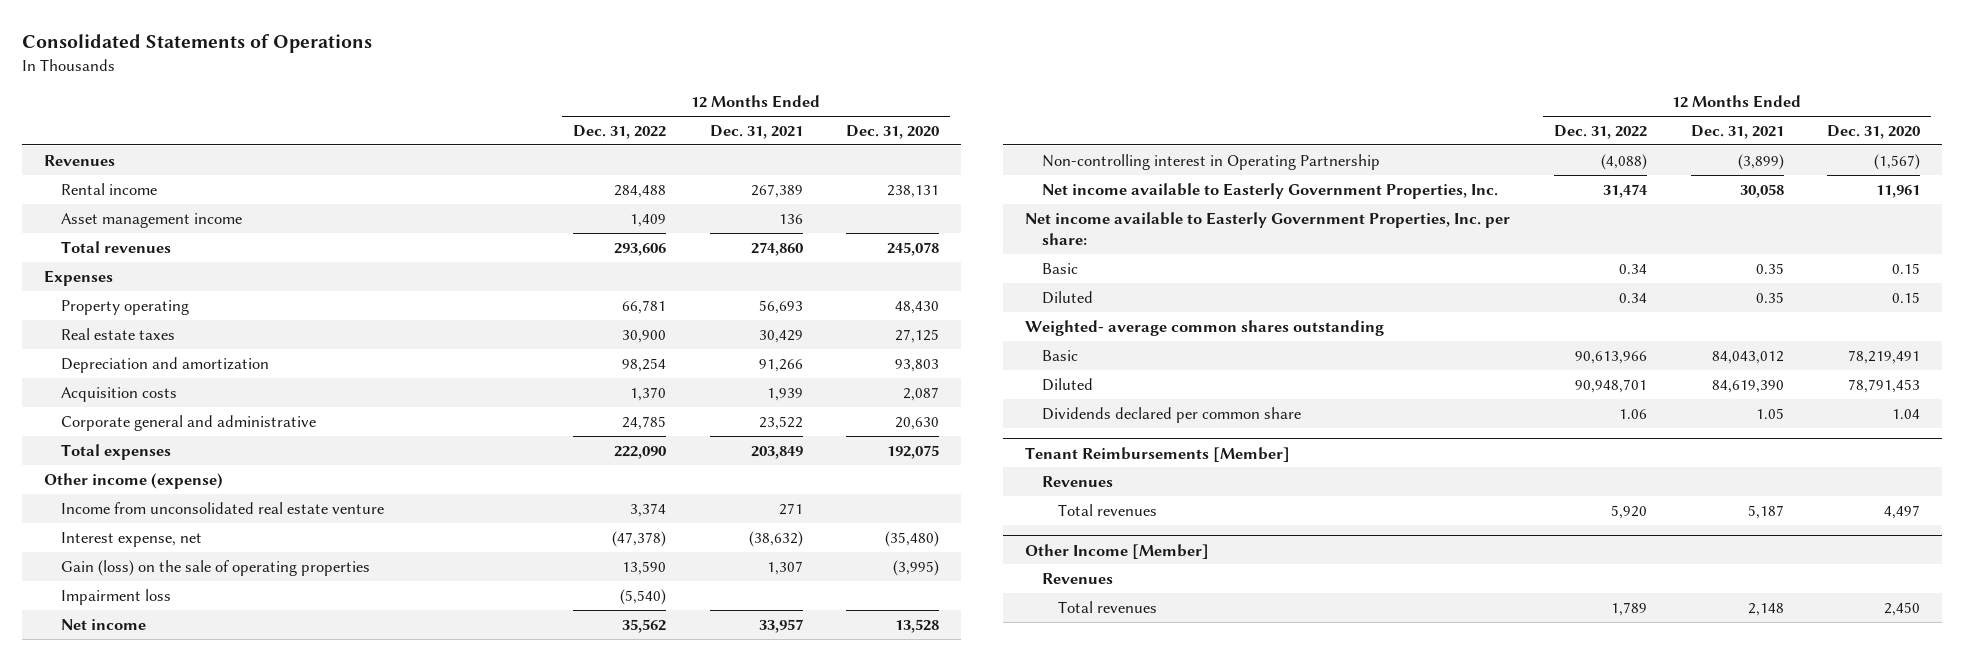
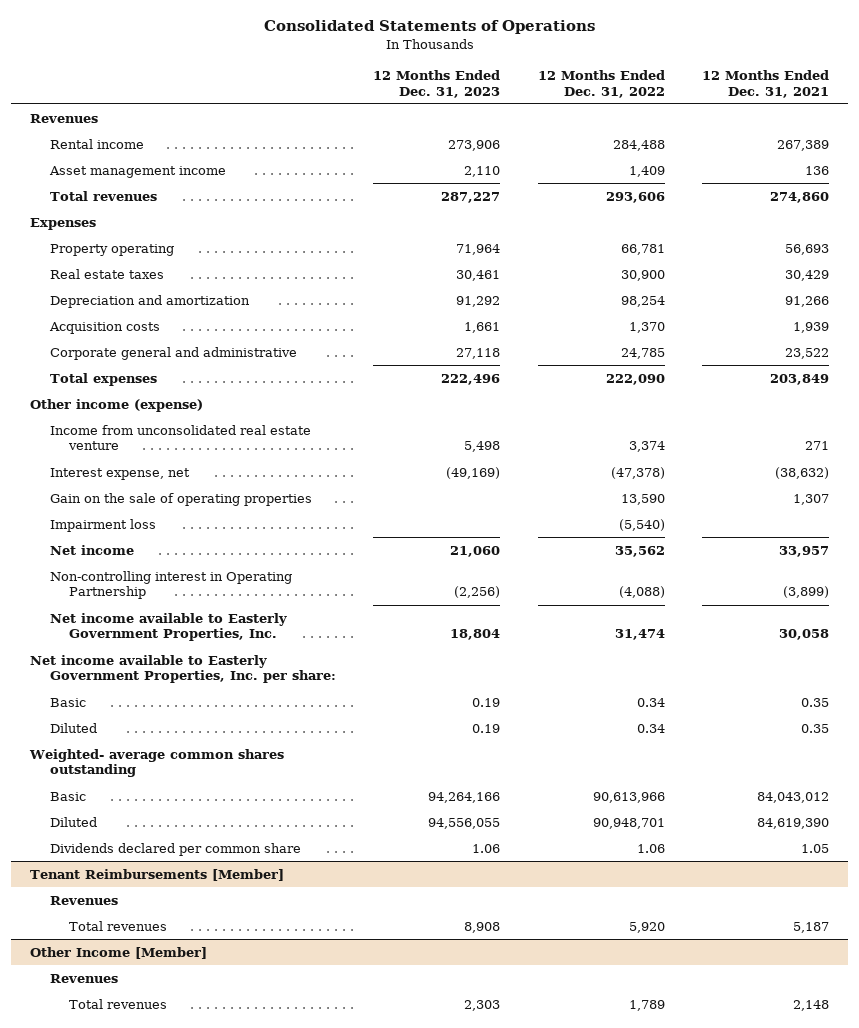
[846,124,940,139] Dec. 31, 2020 -> none
none -> [373,69,501,98] 12 Months Ended Dec. 31, 2023
[60,559,370,576] Gain (loss) on the sale of operating properties -> [49,492,312,506] Gain on the sale of operating properties

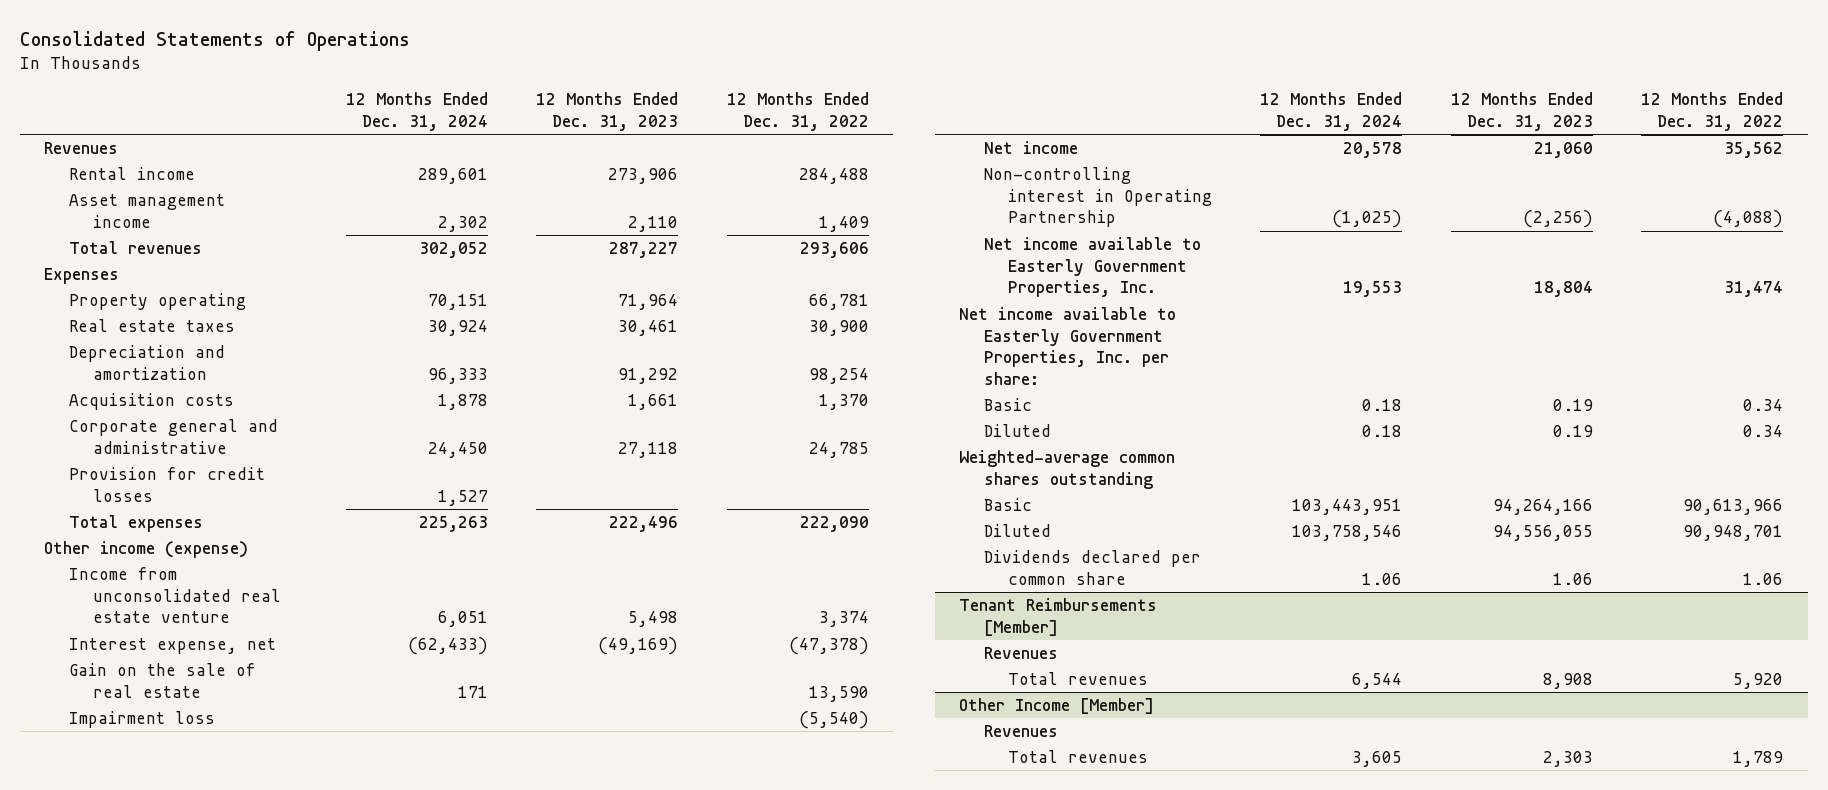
[702,69,830,98] 12 Months Ended Dec. 31, 2021 -> none
none -> [345,92,488,131] 12 Months Ended Dec. 31, 2024
none -> [68,467,265,502] Provision for credit losses
[49,492,312,506] Gain on the sale of operating properties -> [68,663,256,698] Gain on the sale of real estate
[28,748,284,778] Weighted- average common shares outstanding -> [959,450,1176,489] Weighted-average common shares outstanding

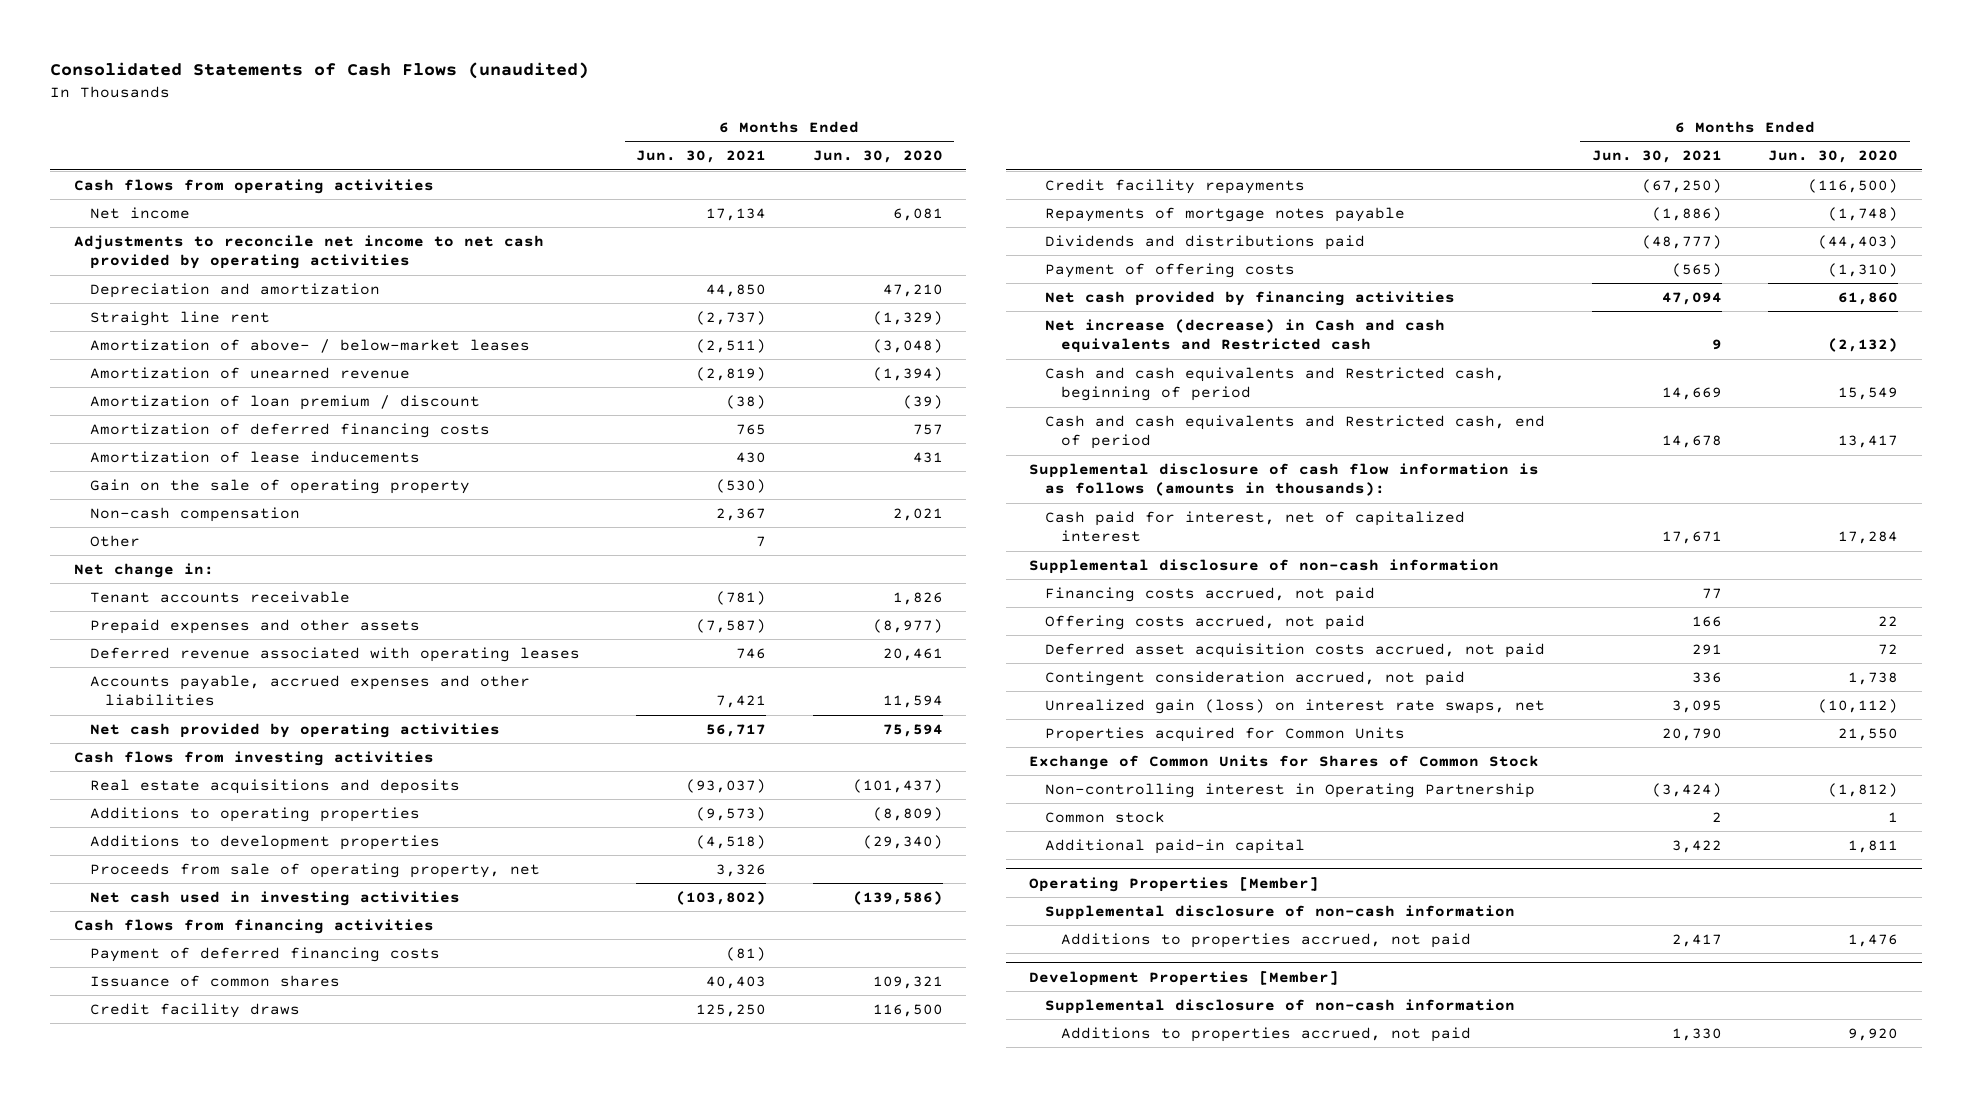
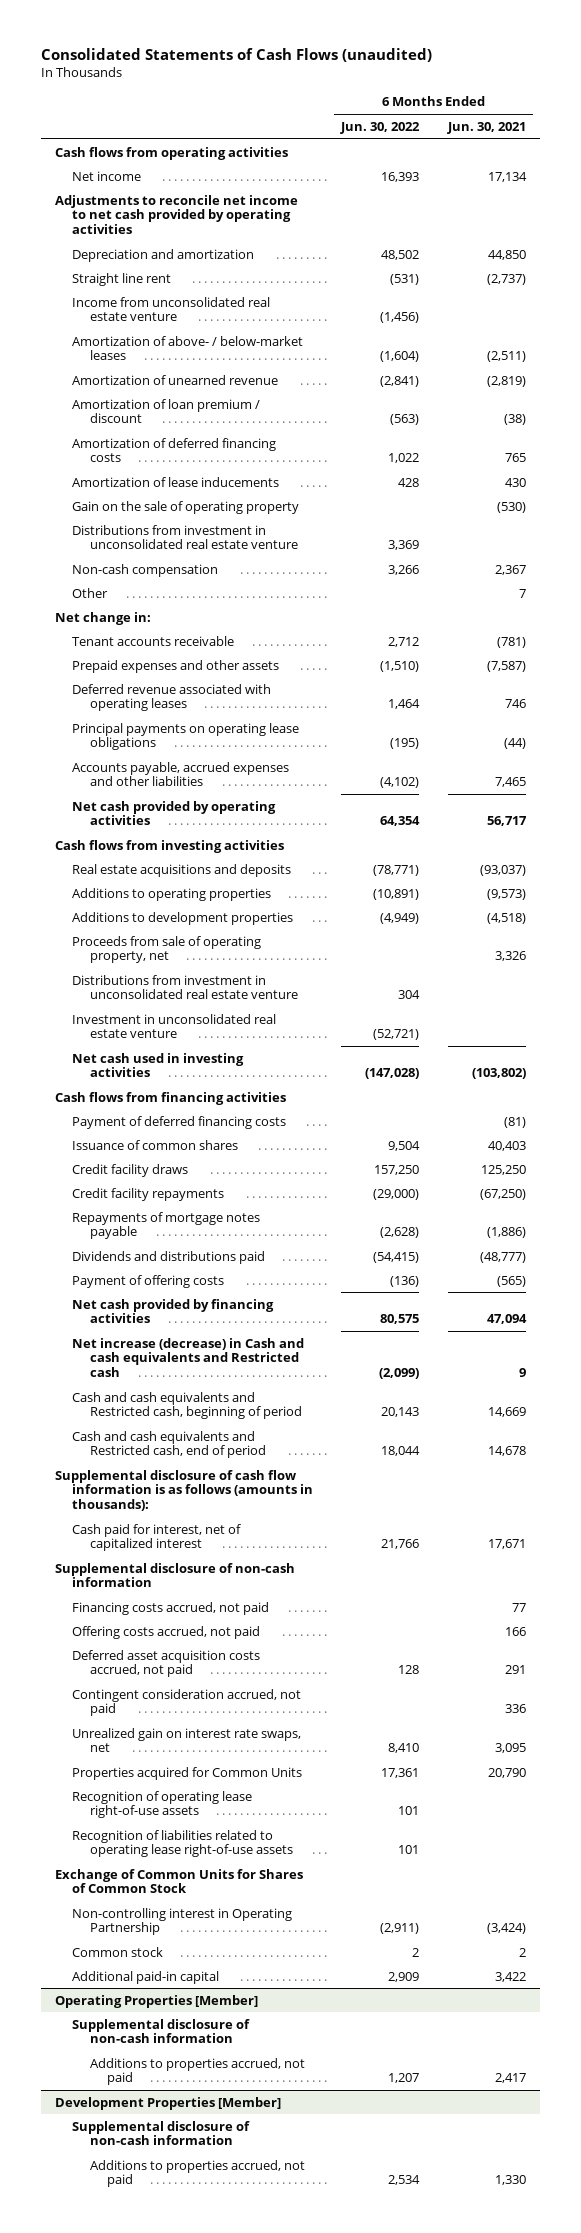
[812,150,943,164] Jun. 30, 2020 -> none
none -> [340,121,421,134] Jun. 30, 2022
none -> [72,296,271,322] Income from unconsolidated real estate venture
none -> [72,524,298,550] Distributions from investment in unconsolidated real estate venture
none -> [72,722,300,751] Principal payments on operating lease obligations
[716,695,767,709] 7,421 -> [494,777,526,788] 7,465
none -> [72,974,298,1000] Distributions from investment in unconsolidated real estate venture
none -> [72,1013,277,1039] Investment in unconsolidated real estate venture
[1045,698,1546,714] Unrealized gain (loss) on interest rate swaps, net -> [72,1727,302,1753] Unrealized gain on interest rate swaps, net
none -> [72,1790,253,1819] Recognition of operating lease right-of-use assets
none -> [72,1829,293,1858] Recognition of liabilities related to operating lease right-of-use assets

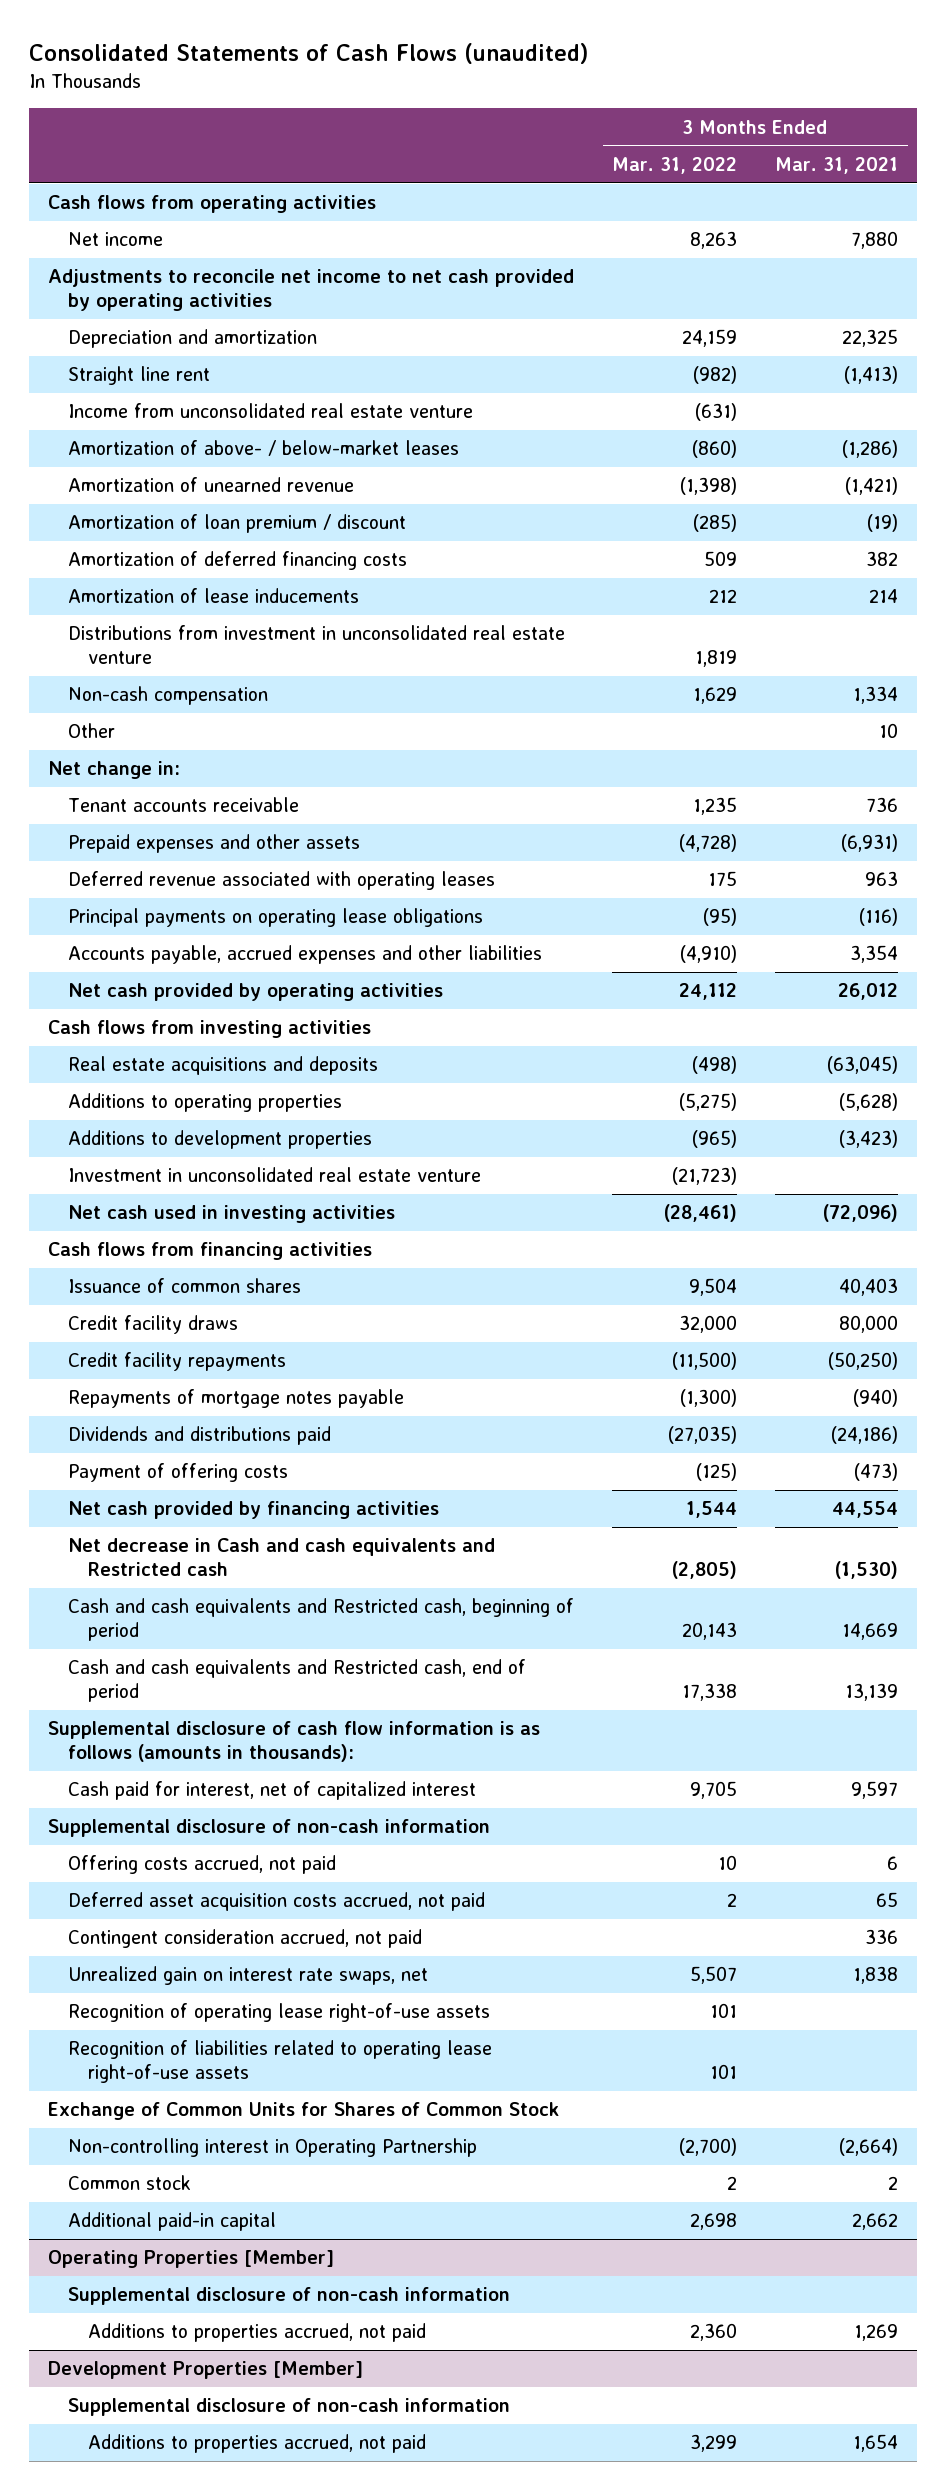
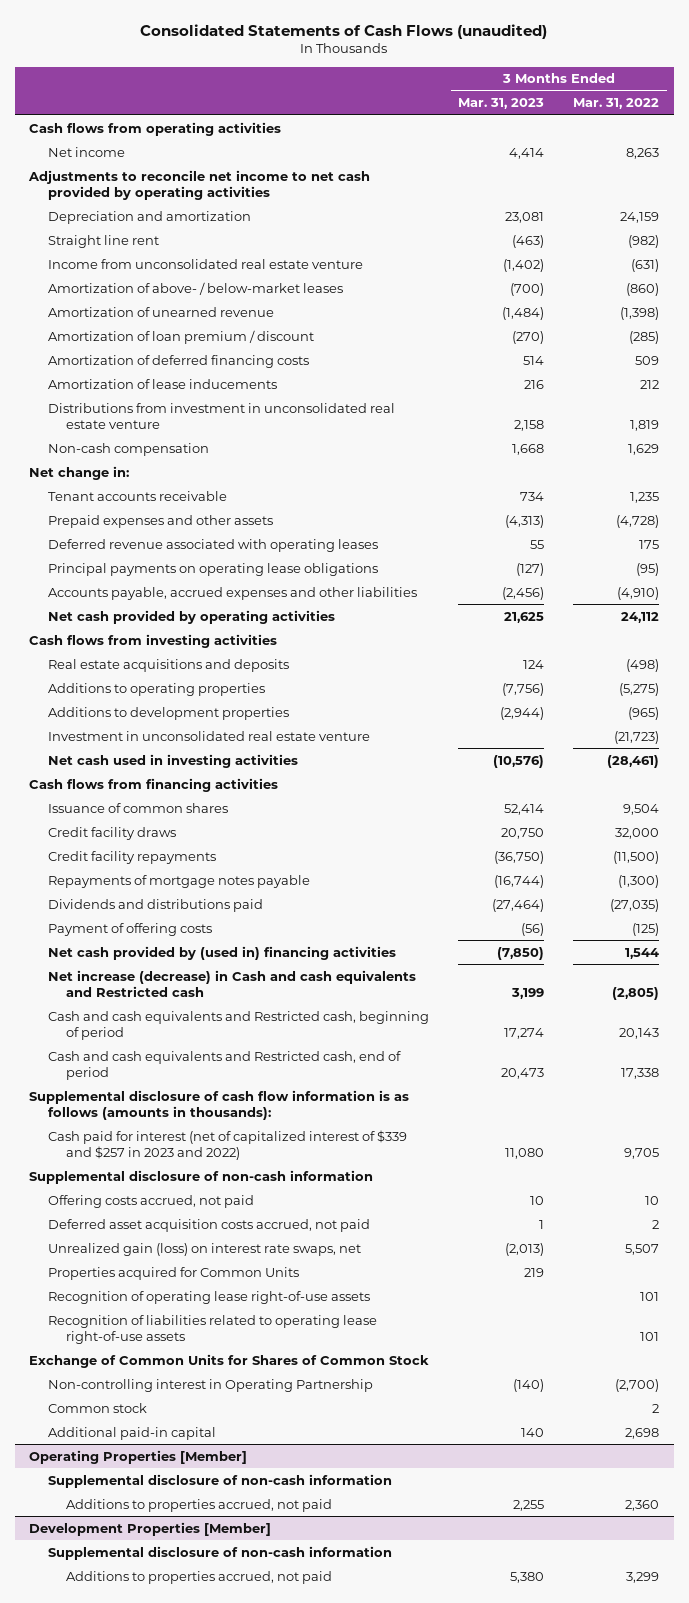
[775,156,899,174] Mar. 31, 2021 -> none
none -> [458,98,545,110] Mar. 31, 2023
[68,723,116,739] Other -> none
[68,1501,440,1520] Net cash provided by financing activities -> [47,945,396,960] Net cash provided by (used in) financing activities
[68,1538,496,1576] Net decrease in Cash and cash equivalents and Restricted cash -> [47,969,416,997] Net increase (decrease) in Cash and cash equivalents and Restricted cash
[68,1781,477,1801] Cash paid for interest, net of capitalized interest -> [47,1129,407,1160] Cash paid for interest (net of capitalized interest of $339 and $257 in 2023 and 2022)
[68,1929,423,1949] Contingent consideration accrued, not paid -> none
[68,1966,429,1986] Unrealized gain on interest rate swaps, net -> [47,1242,361,1256] Unrealized gain (loss) on interest rate swaps, net
none -> [47,1266,299,1280] Properties acquired for Common Units

